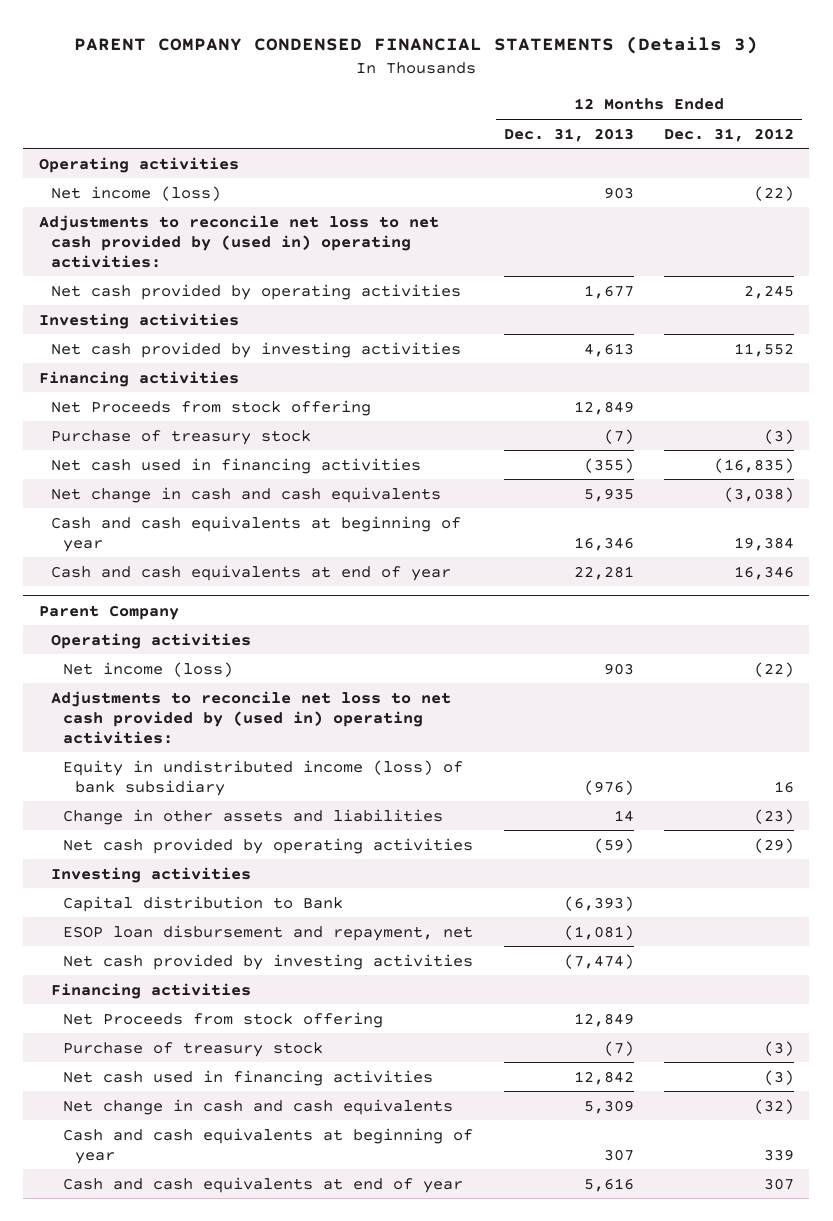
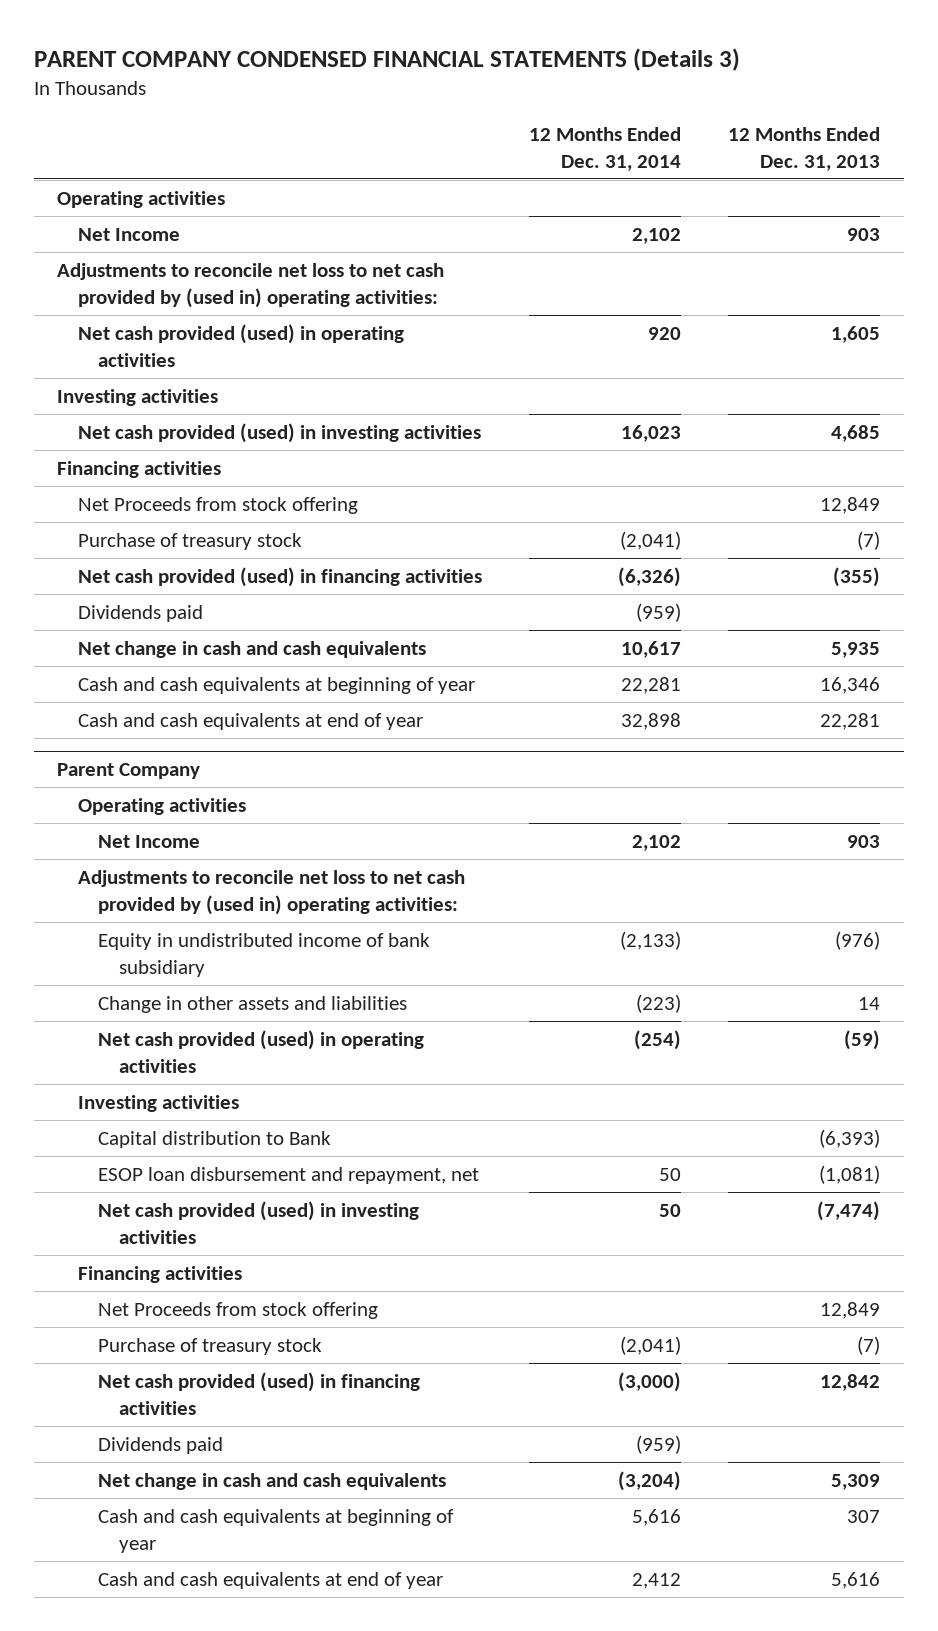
[664,127,795,142] Dec. 31, 2012 -> none
none -> [529,127,682,171] 12 Months Ended Dec. 31, 2014
[50,185,221,201] Net income (loss) -> [77,227,180,241] Net Income
[50,283,461,300] Net cash provided by operating activities -> [77,323,404,367] Net cash provided (used) in operating activities
[583,284,634,299] 1,677 -> [831,325,881,343] 1,605
[50,341,461,358] Net cash provided by investing activities -> [77,422,481,443] Net cash provided (used) in investing activities
[583,342,634,357] 4,613 -> [831,424,881,442] 4,685
[50,457,421,474] Net cash used in financing activities -> [77,566,482,587] Net cash provided (used) in financing activities
none -> [77,604,203,622] Dividends paid
[63,661,234,677] Net income (loss) -> [98,834,201,848] Net Income
[63,759,464,796] Equity in undistributed income (loss) of bank subsidiary -> [98,932,431,977] Equity in undistributed income of bank subsidiary
[63,837,474,854] Net cash provided by operating activities -> [98,1029,425,1073] Net cash provided (used) in operating activities
[63,953,474,970] Net cash provided by investing activities -> [98,1200,420,1244] Net cash provided (used) in investing activities
[63,1069,434,1086] Net cash used in financing activities -> [98,1371,421,1415] Net cash provided (used) in financing activities
none -> [98,1436,224,1454] Dividends paid

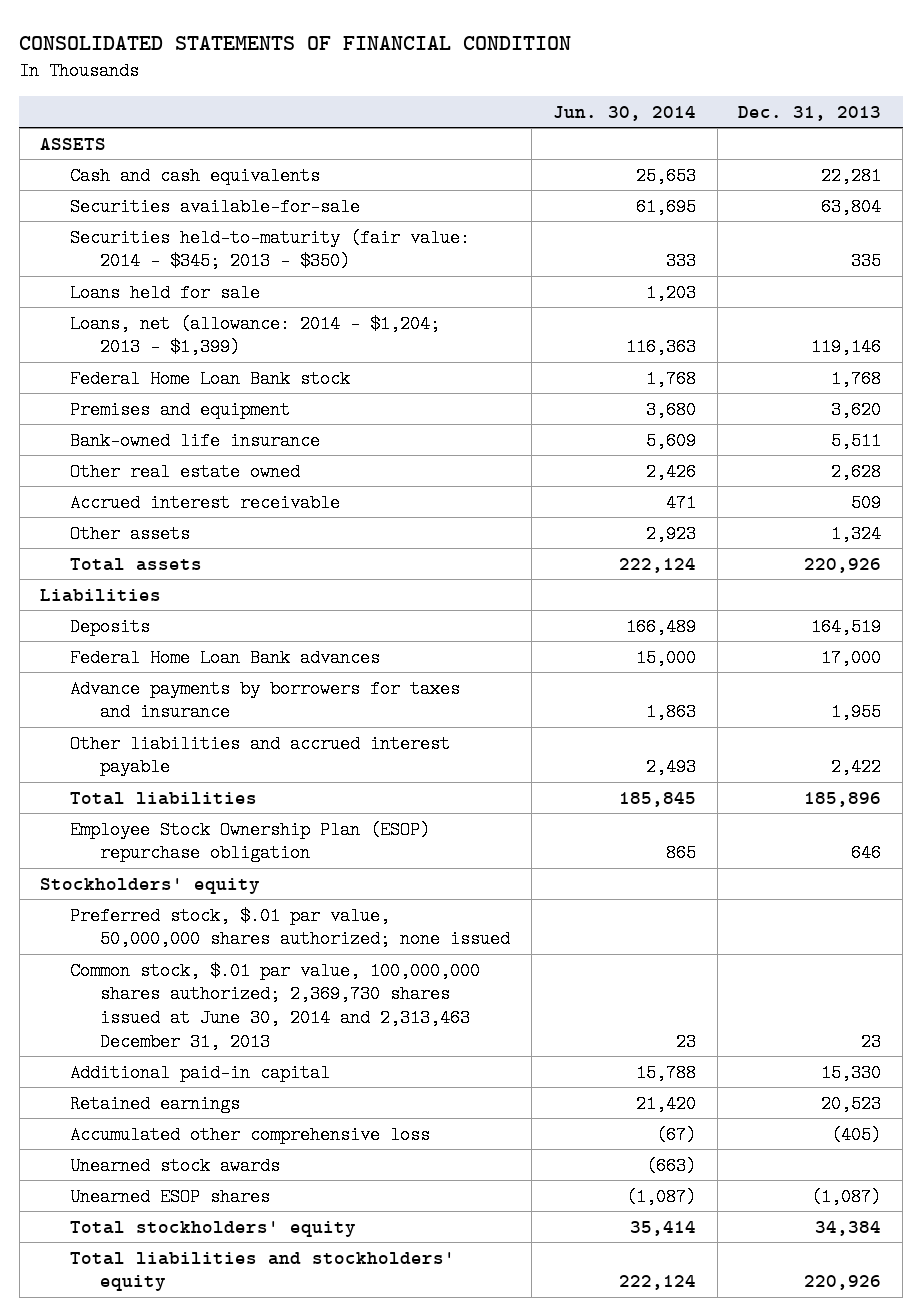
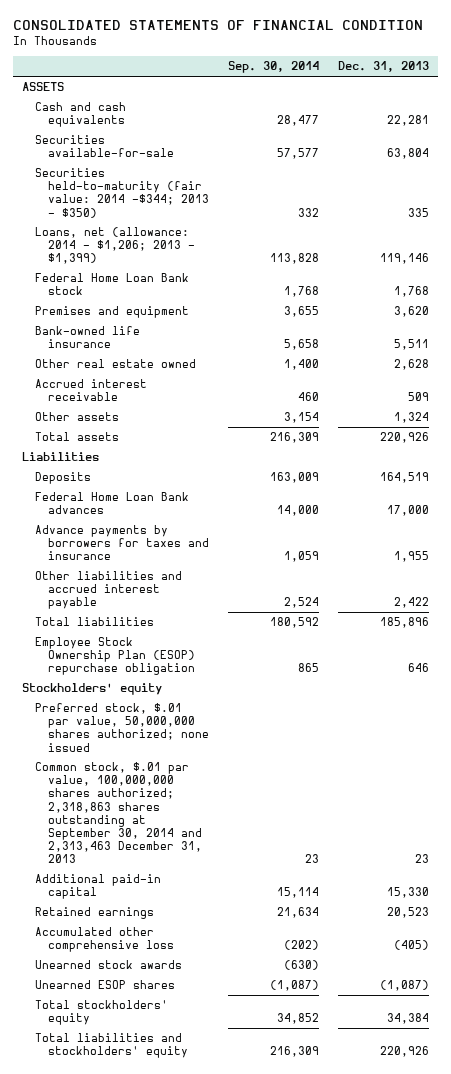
[552,105,696,121] Jun. 30, 2014 -> none
none -> [228,61,320,74] Sep. 30, 2014
[70,283,261,302] Loans held for sale -> none
[70,228,471,271] Securities held-to-maturity (fair value: 2014 - $345; 2013 - $350) -> [35,168,210,218] Securities held-to-maturity (fair value: 2014 -$344; 2013 - $350)
[70,314,441,357] Loans, net (allowance: 2014 - $1,204; 2013 - $1,399) -> [35,227,196,265] Loans, net (allowance: 2014 - $1,206; 2013 - $1,399)
[70,961,481,1051] Common stock, $.01 par value, 100,000,000 shares authorized; 2,369,730 shares issued at June 30, 2014 and 2,313,463 December 31, 2013 -> [35,762,203,863] Common stock, $.01 par value, 100,000,000 shares authorized; 2,318,863 shares outstanding at September 30, 2014 and 2,313,463 December 31, 2013

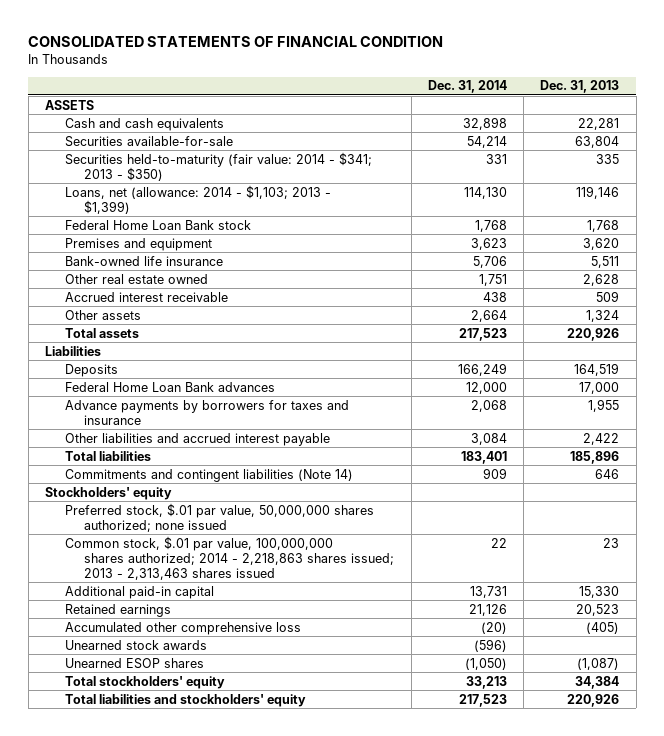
[228,61,320,74] Sep. 30, 2014 -> none
none -> [427,80,507,94] Dec. 31, 2014
[35,168,210,218] Securities held-to-maturity (fair value: 2014 -$344; 2013 - $350) -> [64,151,372,181] Securities held-to-maturity (fair value: 2014 - $341; 2013 - $350)
[35,227,196,265] Loans, net (allowance: 2014 - $1,206; 2013 - $1,399) -> [64,184,331,214] Loans, net (allowance: 2014 - $1,103; 2013 - $1,399)
[35,637,196,676] Employee Stock Ownership Plan (ESOP) repurchase obligation -> [64,468,353,482] Commitments and contingent liabilities (Note 14)
[35,762,203,863] Common stock, $.01 par value, 100,000,000 shares authorized; 2,318,863 shares outstanding at September 30, 2014 and 2,313,463 December 31, 2013 -> [64,535,395,580] Common stock, $.01 par value, 100,000,000 shares authorized; 2014 - 2,218,863 shares issued; 2013 - 2,313,463 shares issued

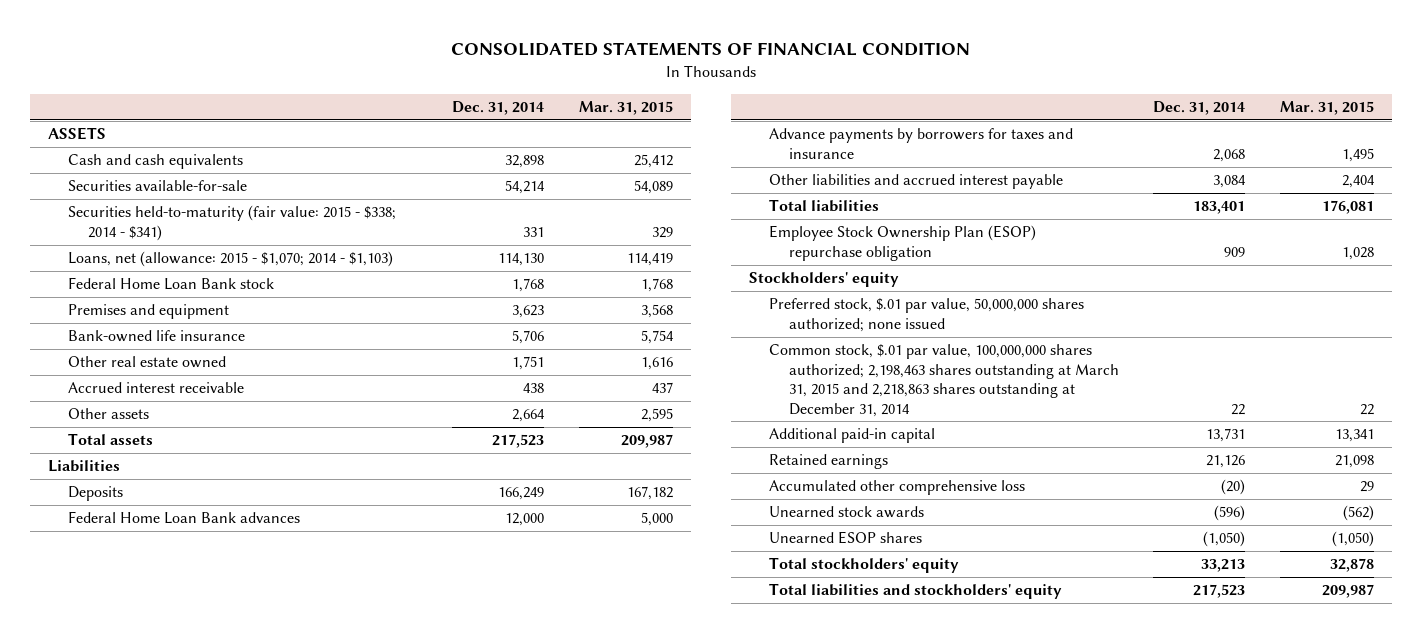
[540,80,620,94] Dec. 31, 2013 -> none
none -> [579,100,674,115] Mar. 31, 2015
[64,151,372,181] Securities held-to-maturity (fair value: 2014 - $341; 2013 - $350) -> [67,205,396,241] Securities held-to-maturity (fair value: 2015 - $338; 2014 - $341)
[64,184,331,214] Loans, net (allowance: 2014 - $1,103; 2013 - $1,399) -> [67,251,393,268] Loans, net (allowance: 2015 - $1,070; 2014 - $1,103)
[64,468,353,482] Commitments and contingent liabilities (Note 14) -> none
none -> [768,225,1036,261] Employee Stock Ownership Plan (ESOP) repurchase obligation
[64,535,395,580] Common stock, $.01 par value, 100,000,000 shares authorized; 2014 - 2,218,863 shares issued; 2013 - 2,313,463 shares issued -> [768,344,1119,417] Common stock, $.01 par value, 100,000,000 shares authorized; 2,198,463 shares outstanding at March 31, 2015 and 2,218,863 shares outstanding at December 31, 2014

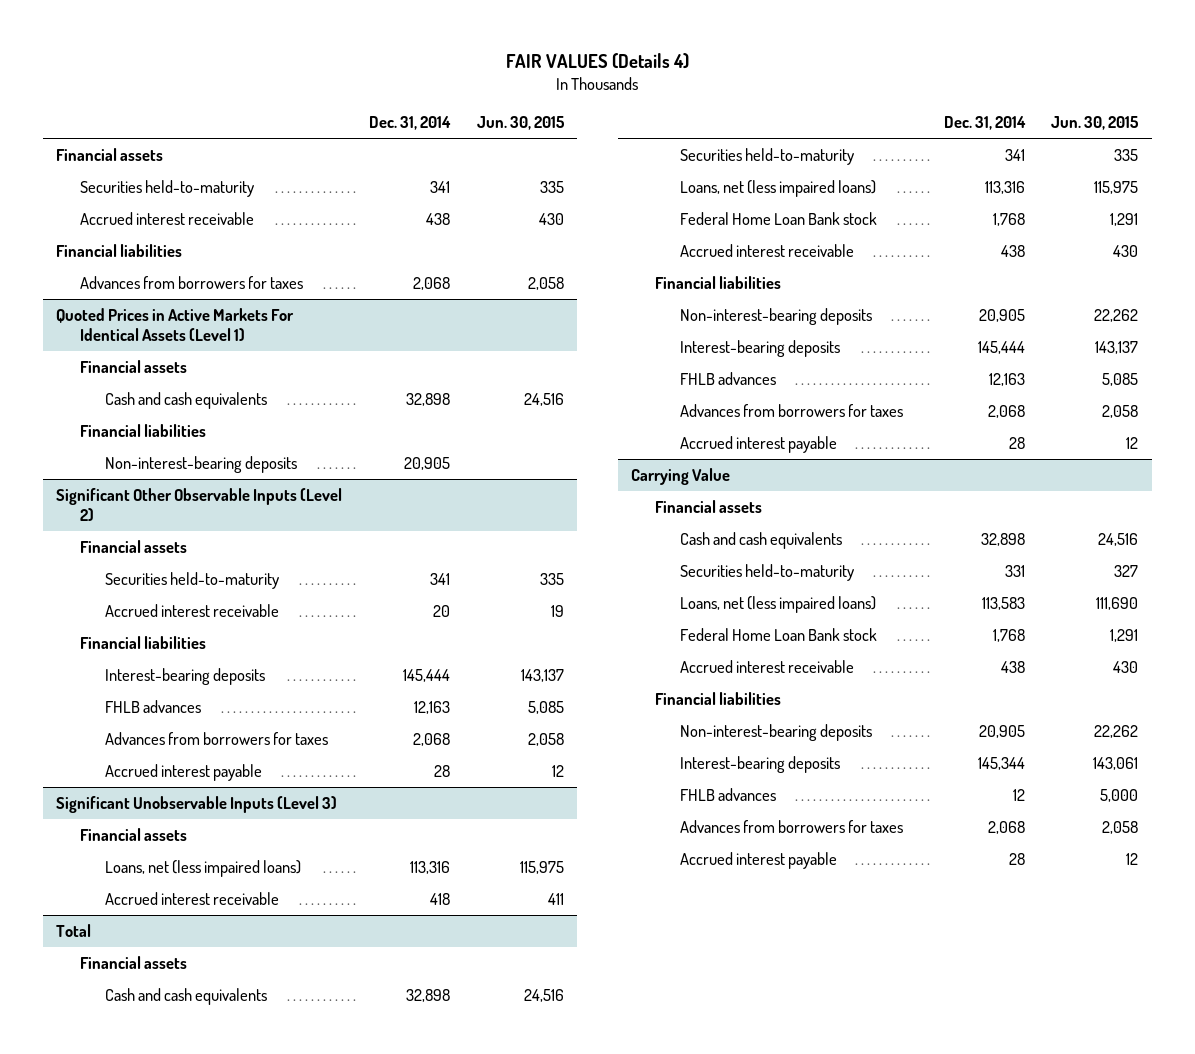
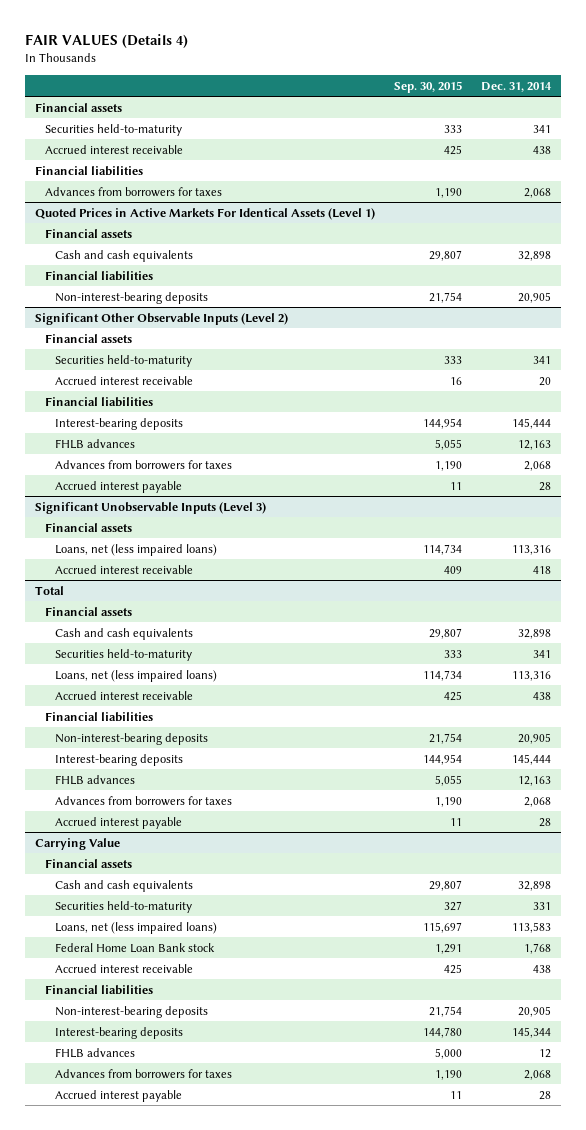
[476,116,565,131] Jun. 30, 2015 -> none
none -> [394,80,463,93] Sep. 30, 2015
[679,211,877,225] Federal Home Loan Bank stock -> none

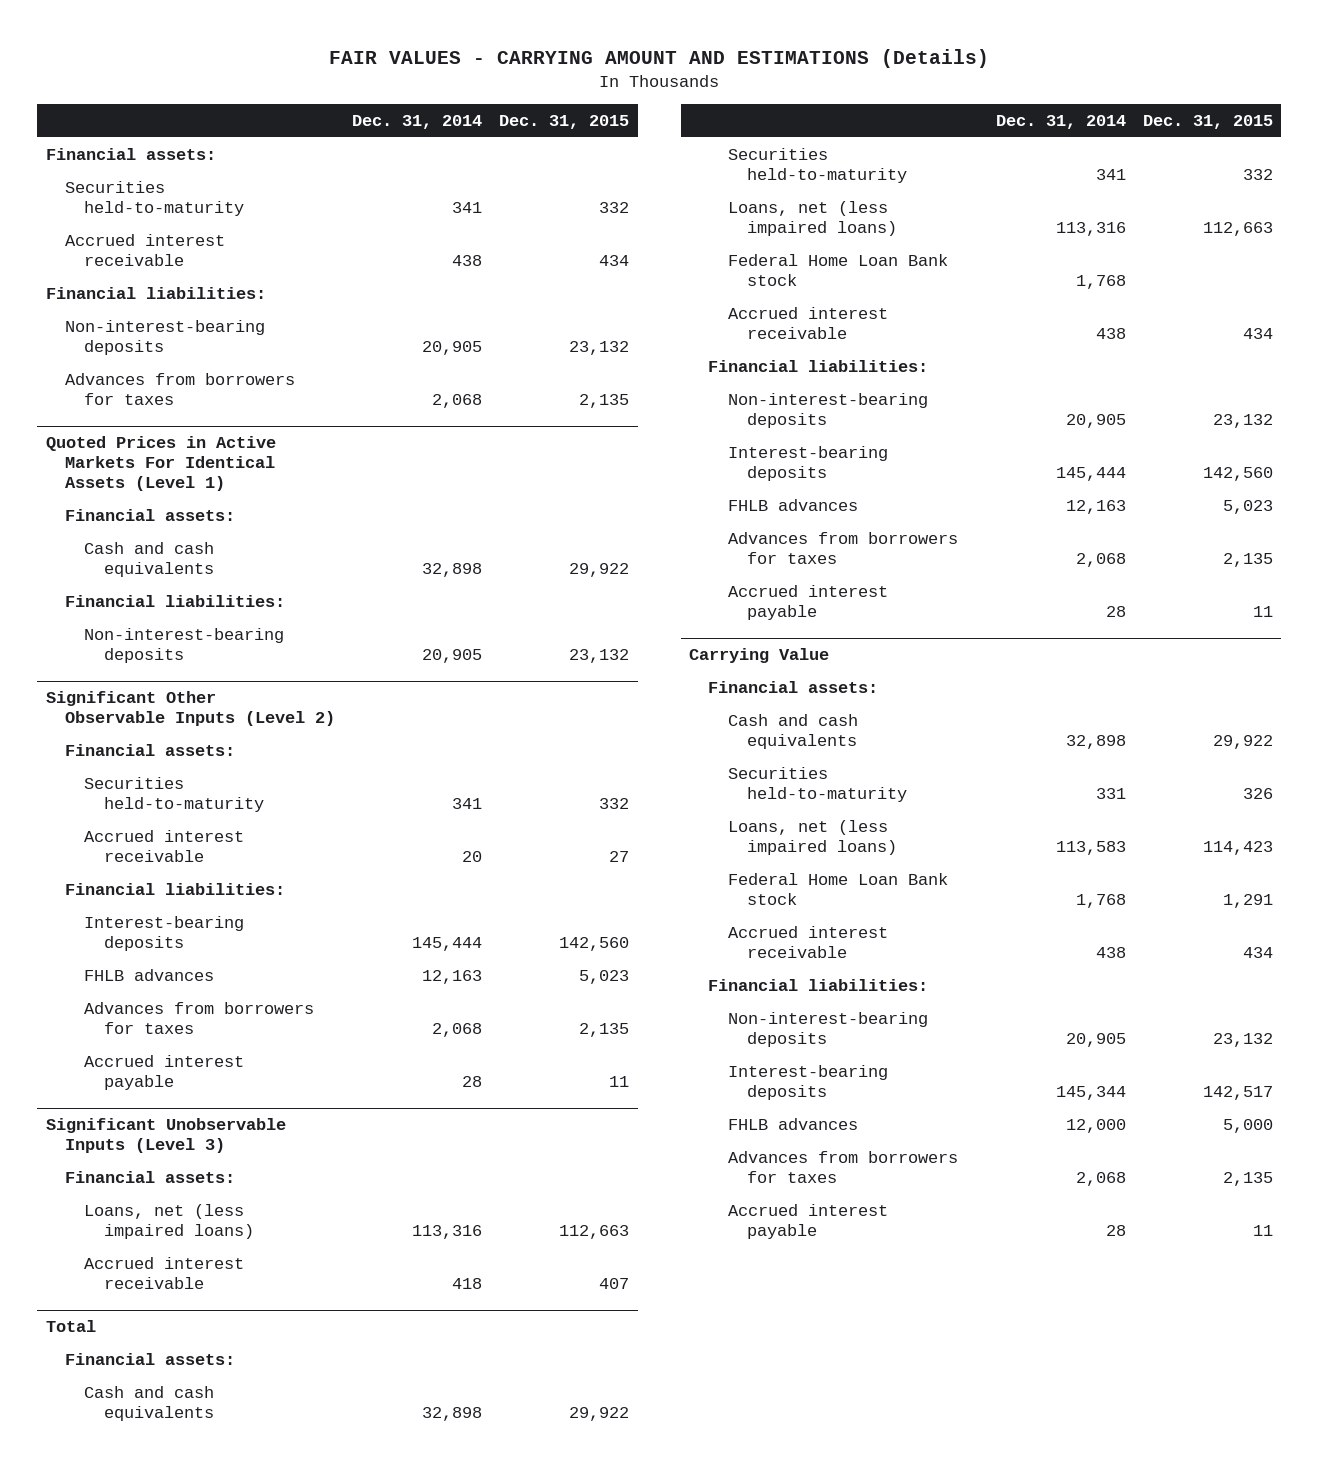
[25,34,189,49] FAIR VALUES (Details 4) -> [329,48,990,68] FAIR VALUES - CARRYING AMOUNT AND ESTIMATIONS (Details)
[394,80,463,93] Sep. 30, 2015 -> none
none -> [499,114,630,129] Dec. 31, 2015
[35,102,123,112] Financial assets -> [45,148,216,161] Financial assets:
[35,165,144,176] Financial liabilities -> [45,287,266,300] Financial liabilities:
none -> [65,320,266,356] Non-interest-bearing deposits
[45,228,133,238] Financial assets -> [65,509,236,522] Financial assets:
[45,270,154,281] Financial liabilities -> [65,595,286,608] Financial liabilities:
[45,333,133,343] Financial assets -> [65,744,236,757] Financial assets:
[45,396,154,407] Financial liabilities -> [65,883,286,896] Financial liabilities:
[45,522,133,532] Financial assets -> [65,1171,236,1184] Financial assets:
[45,606,133,616] Financial assets -> [65,1353,236,1366] Financial assets:
none -> [727,254,948,287] Federal Home Loan Bank stock
[45,711,154,722] Financial liabilities -> [708,360,929,373] Financial liabilities:
[45,858,133,868] Financial assets -> [708,681,879,694] Financial assets:
[45,984,154,995] Financial liabilities -> [708,979,929,992] Financial liabilities:
[539,1048,552,1058] 12 -> [1065,1119,1126,1134] 12,000

